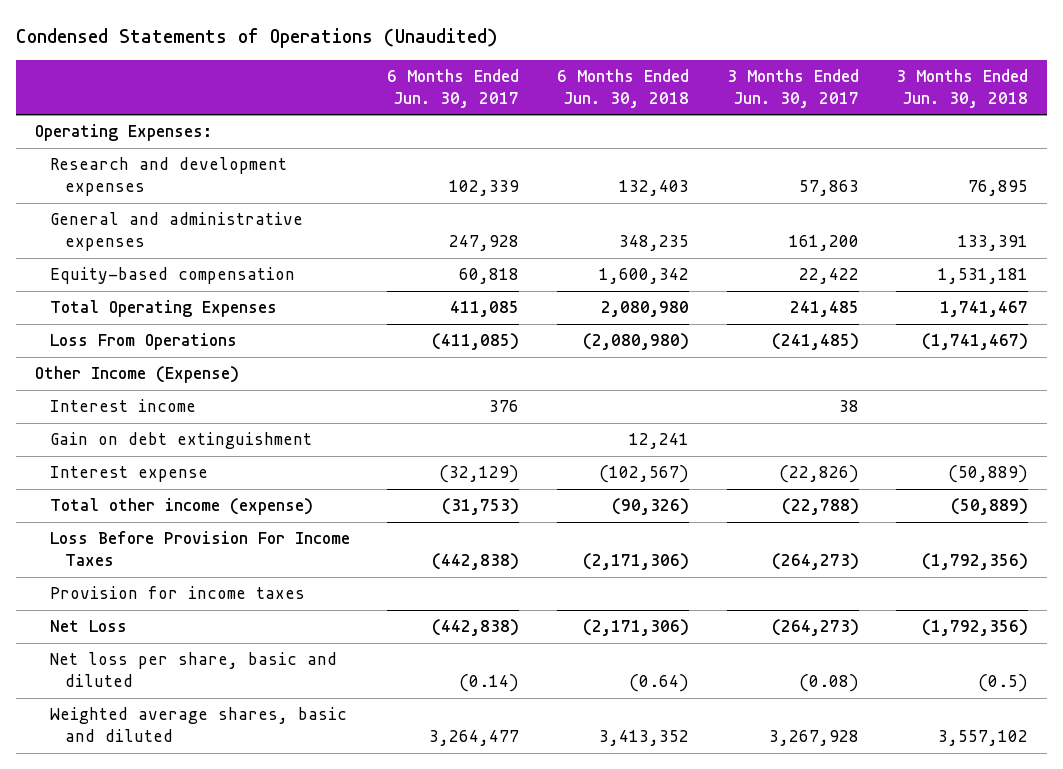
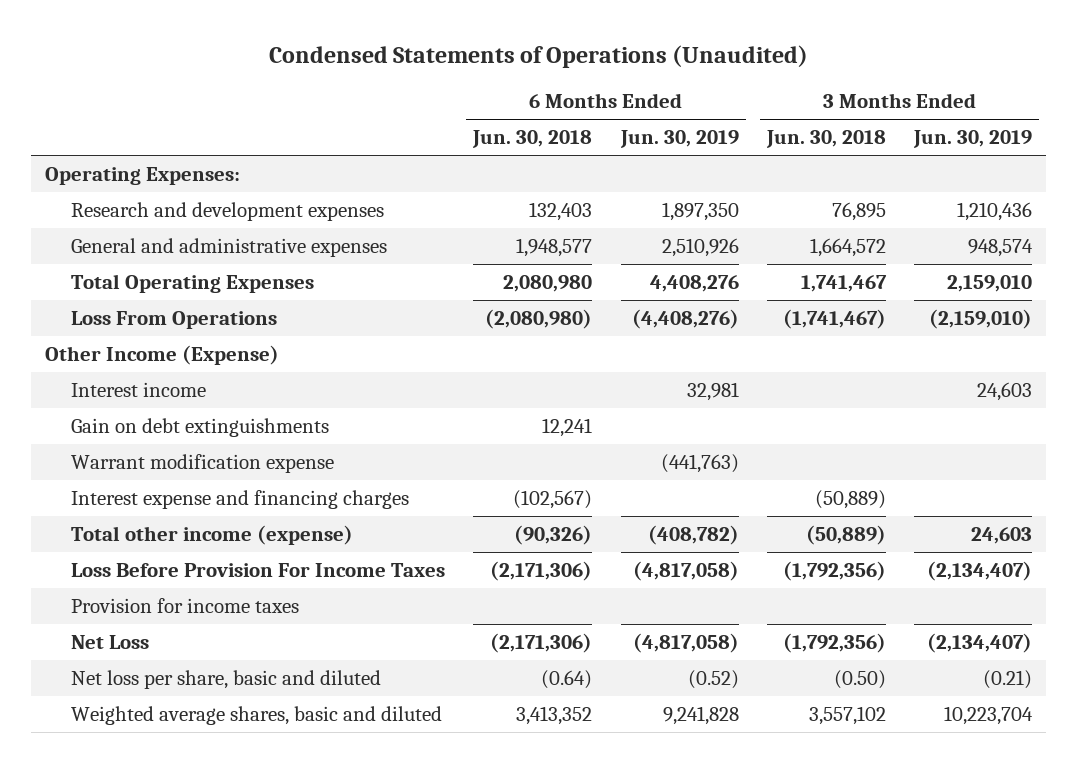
[387,69,520,108] 6 Months Ended Jun. 30, 2017 -> none
[726,69,859,108] 3 Months Ended Jun. 30, 2017 -> none
none -> [619,130,739,149] Jun. 30, 2019
none -> [913,130,1033,149] Jun. 30, 2019
[49,267,295,285] Equity-based compensation -> none
[619,235,690,252] 348,235 -> [516,237,593,257] 1,948,577
[958,235,1029,252] 133,391 -> [809,237,886,257] 1,664,572
[49,432,312,450] Gain on debt extinguishment -> [71,417,330,437] Gain on debt extinguishments
none -> [71,453,335,473] Warrant modification expense
[49,466,208,483] Interest expense -> [71,489,410,509] Interest expense and financing charges
[978,674,1029,693] (0.5) -> [833,669,886,689] (0.50)

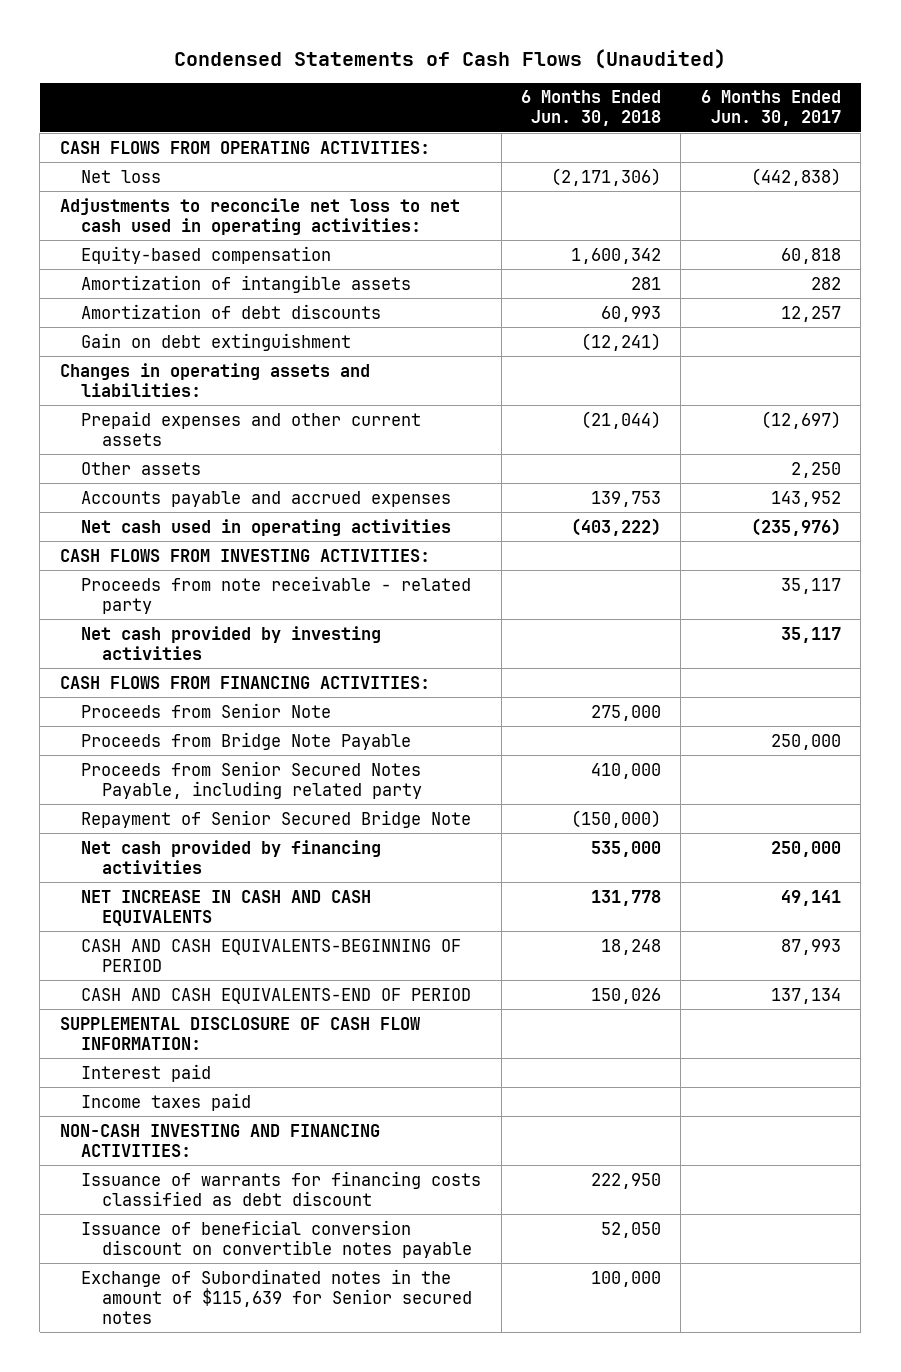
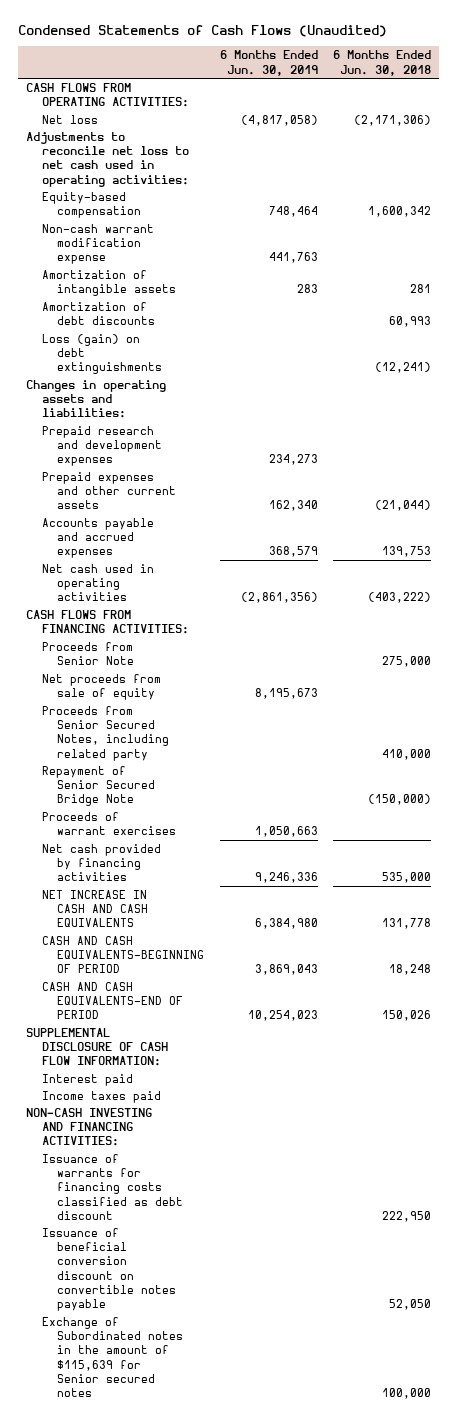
[700,90,841,127] 6 Months Ended Jun. 30, 2017 -> none
none -> [219,50,318,76] 6 Months Ended Jun. 30, 2019
none -> [41,223,154,265] Non-cash warrant modification expense
[81,332,352,351] Gain on debt extinguishment -> [41,333,163,375] Loss (gain) on debt extinguishments
none -> [41,425,163,467] Prepaid research and development expenses
[81,461,202,475] Other assets -> none
[59,548,430,562] CASH FLOWS FROM INVESTING ACTIVITIES: -> none
[81,575,472,614] Proceeds from note receivable - related party -> none
[81,625,382,660] Net cash provided by investing activities -> none
[81,731,412,750] Proceeds from Bridge Note Payable -> none
none -> [41,673,161,701] Net proceeds from sale of equity
[81,760,423,799] Proceeds from Senior Secured Notes Payable, including related party -> [41,705,170,761] Proceeds from Senior Secured Notes, including related party
none -> [41,811,177,836] Proceeds of warrant exercises

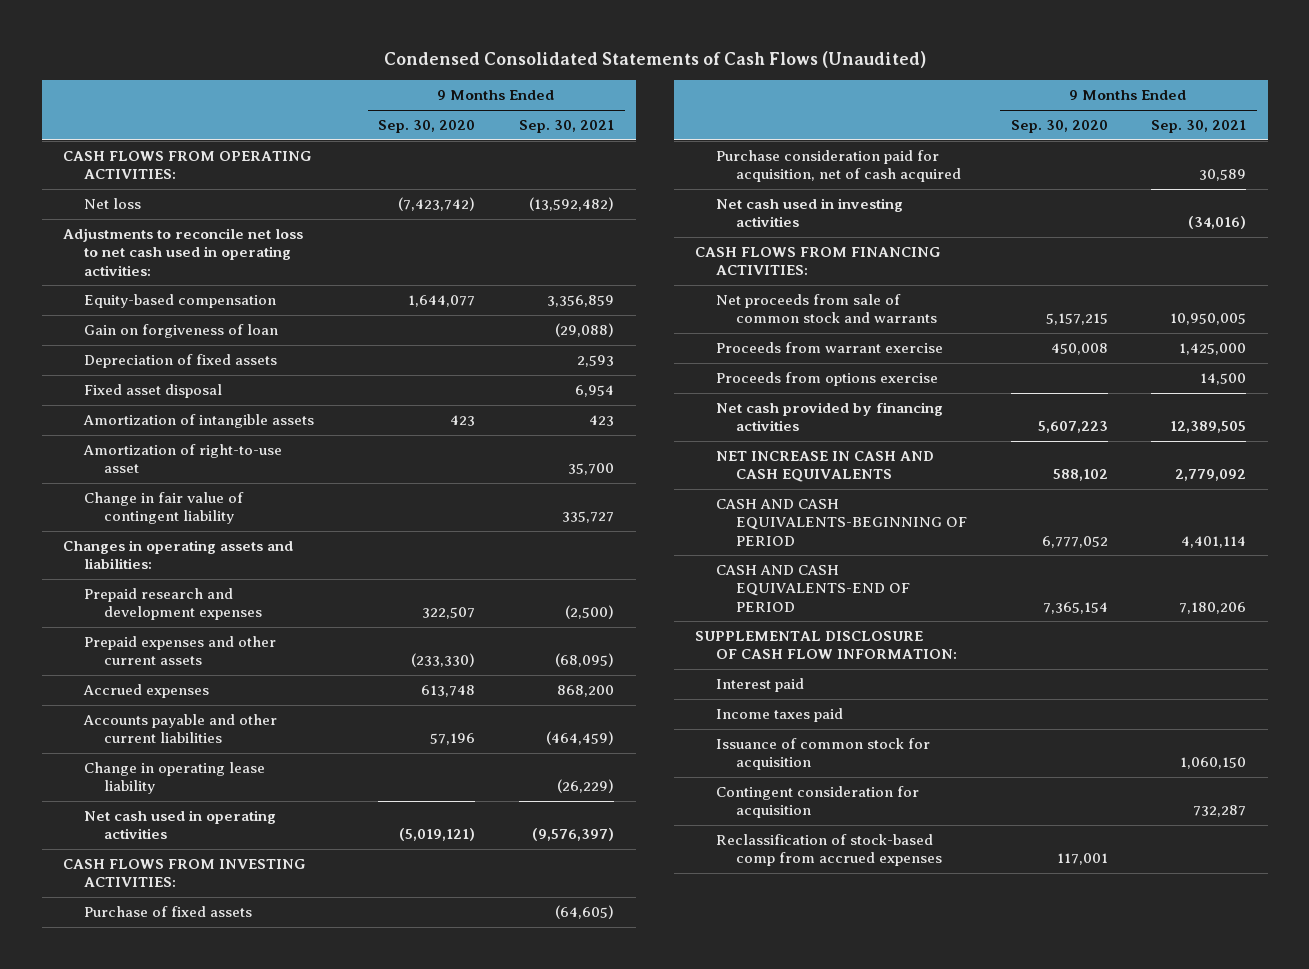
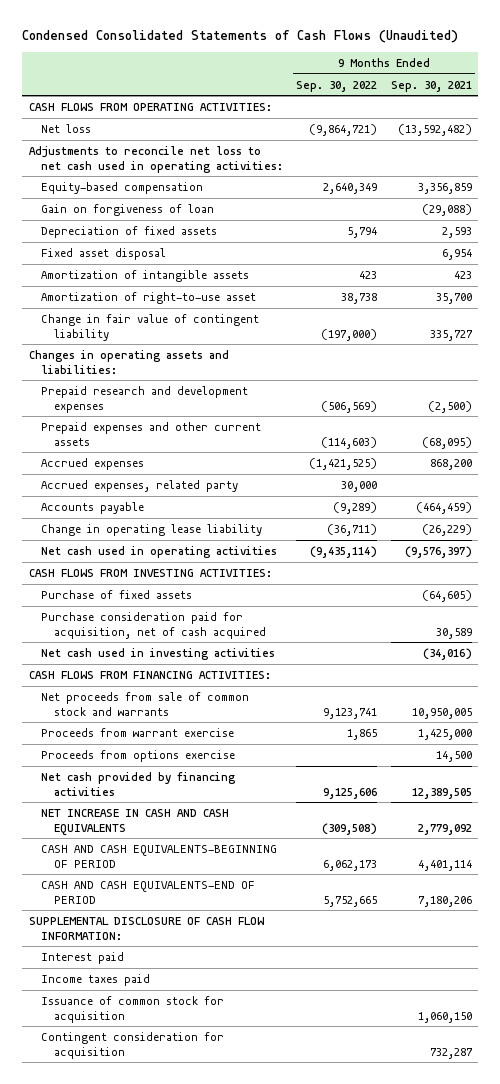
[378,120,476,134] Sep. 30, 2020 -> none
none -> [296,80,378,92] Sep. 30, 2022
none -> [41,479,239,492] Accrued expenses, related party
[82,714,277,744] Accounts payable and other current liabilities -> [41,501,145,514] Accounts payable
[715,834,943,867] Reclassification of stock-based comp from accrued expenses -> none

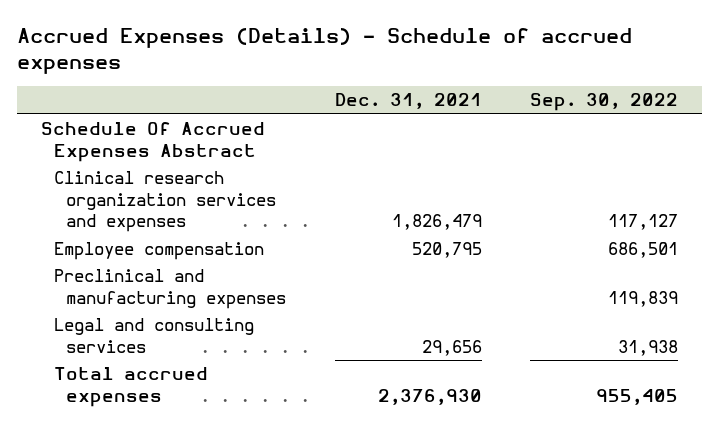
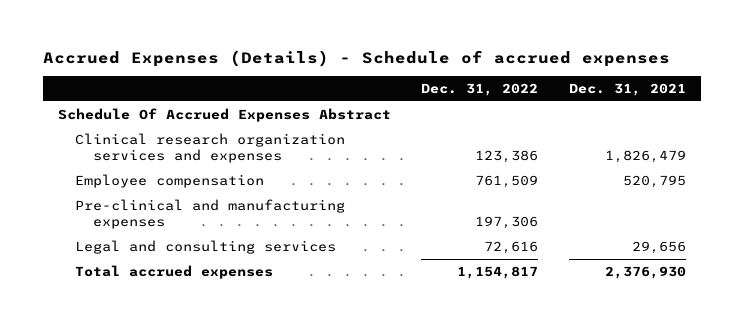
[529,93,678,112] Sep. 30, 2022 -> none
none -> [421,82,539,96] Dec. 31, 2022
[53,269,287,309] Preclinical and manufacturing expenses -> [75,199,346,230] Pre-clinical and manufacturing expenses

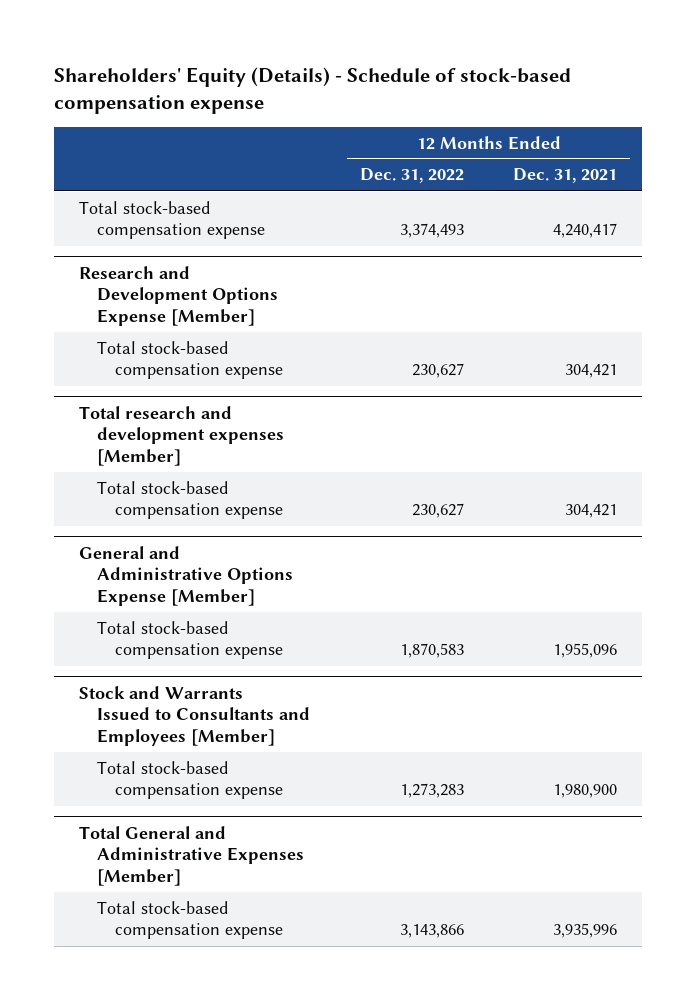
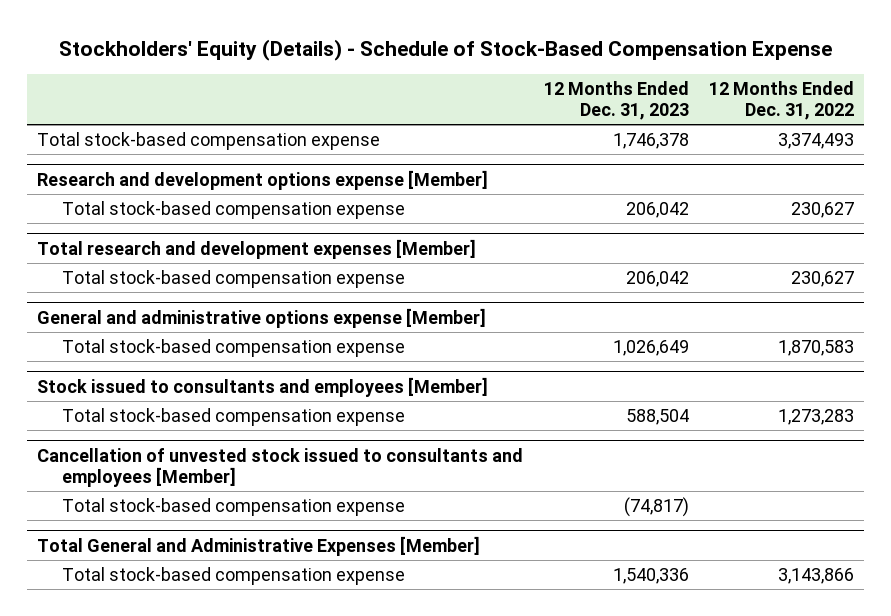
[53,66,571,115] Shareholders' Equity (Details) - Schedule of stock-based compensation expense -> [58,38,832,61] Stockholders' Equity (Details) - Schedule of Stock-Based Compensation Expense
[513,168,618,184] Dec. 31, 2021 -> none
none -> [543,80,689,121] 12 Months Ended Dec. 31, 2023
[78,265,278,327] Research and Development Options Expense [Member] -> [37,169,489,190] Research and development options expense [Member]
[78,545,293,607] General and Administrative Options Expense [Member] -> [37,307,487,328] General and administrative options expense [Member]
[78,685,310,747] Stock and Warrants Issued to Consultants and Employees [Member] -> [37,376,489,397] Stock issued to consultants and employees [Member]
none -> [37,447,524,488] Cancellation of unvested stock issued to consultants and employees [Member]
none -> [61,497,405,516] Total stock-based compensation expense

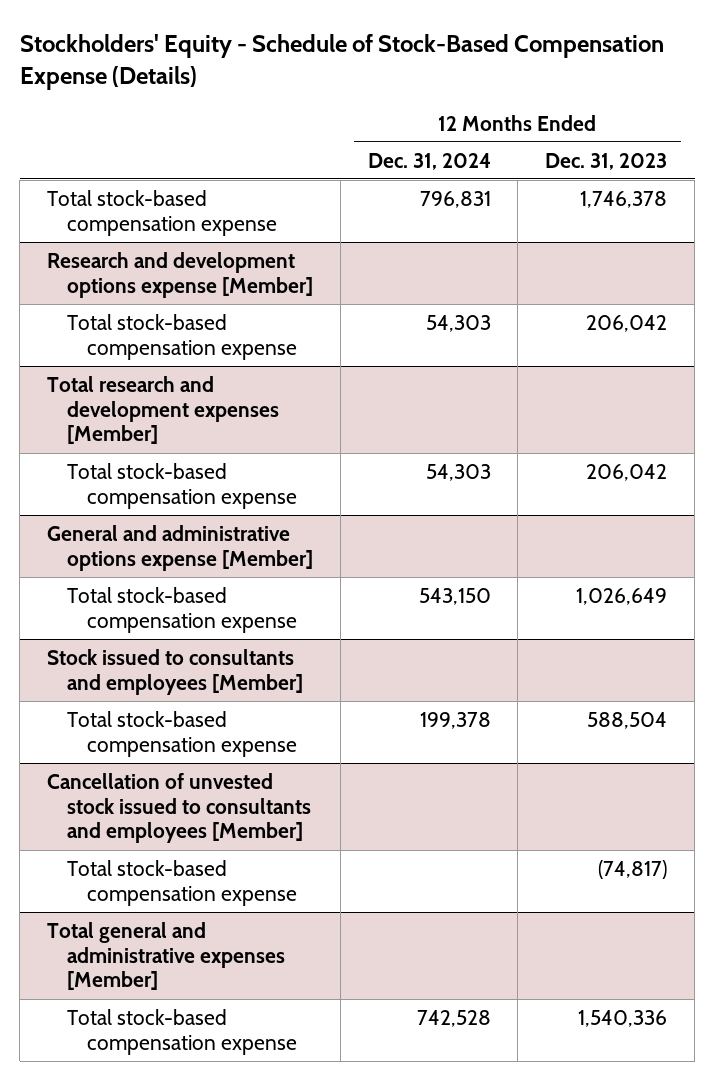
[58,38,832,61] Stockholders' Equity (Details) - Schedule of Stock-Based Compensation Expense -> [19,33,664,91] Stockholders' Equity - Schedule of Stock-Based Compensation Expense (Details)
[708,80,854,121] 12 Months Ended Dec. 31, 2022 -> none
none -> [367,152,491,170] Dec. 31, 2024
[37,535,481,556] Total General and Administrative Expenses [Member] -> [47,921,285,991] Total general and administrative expenses [Member]

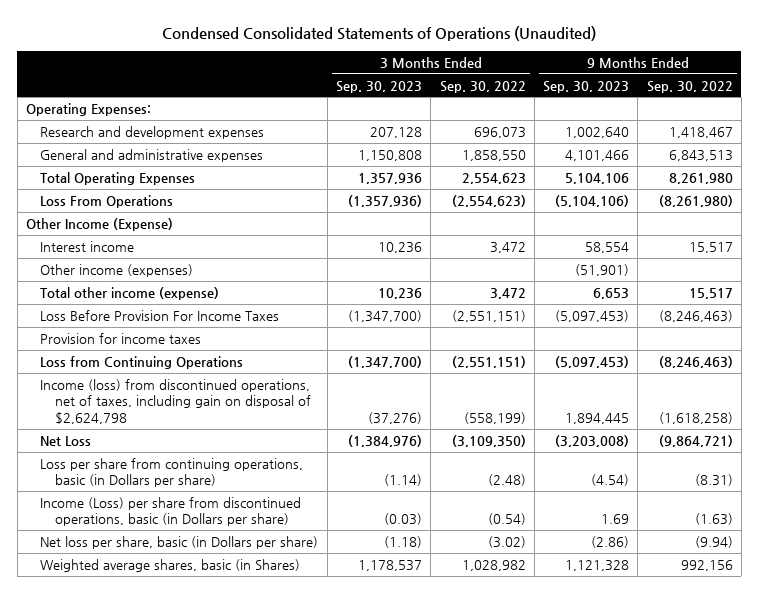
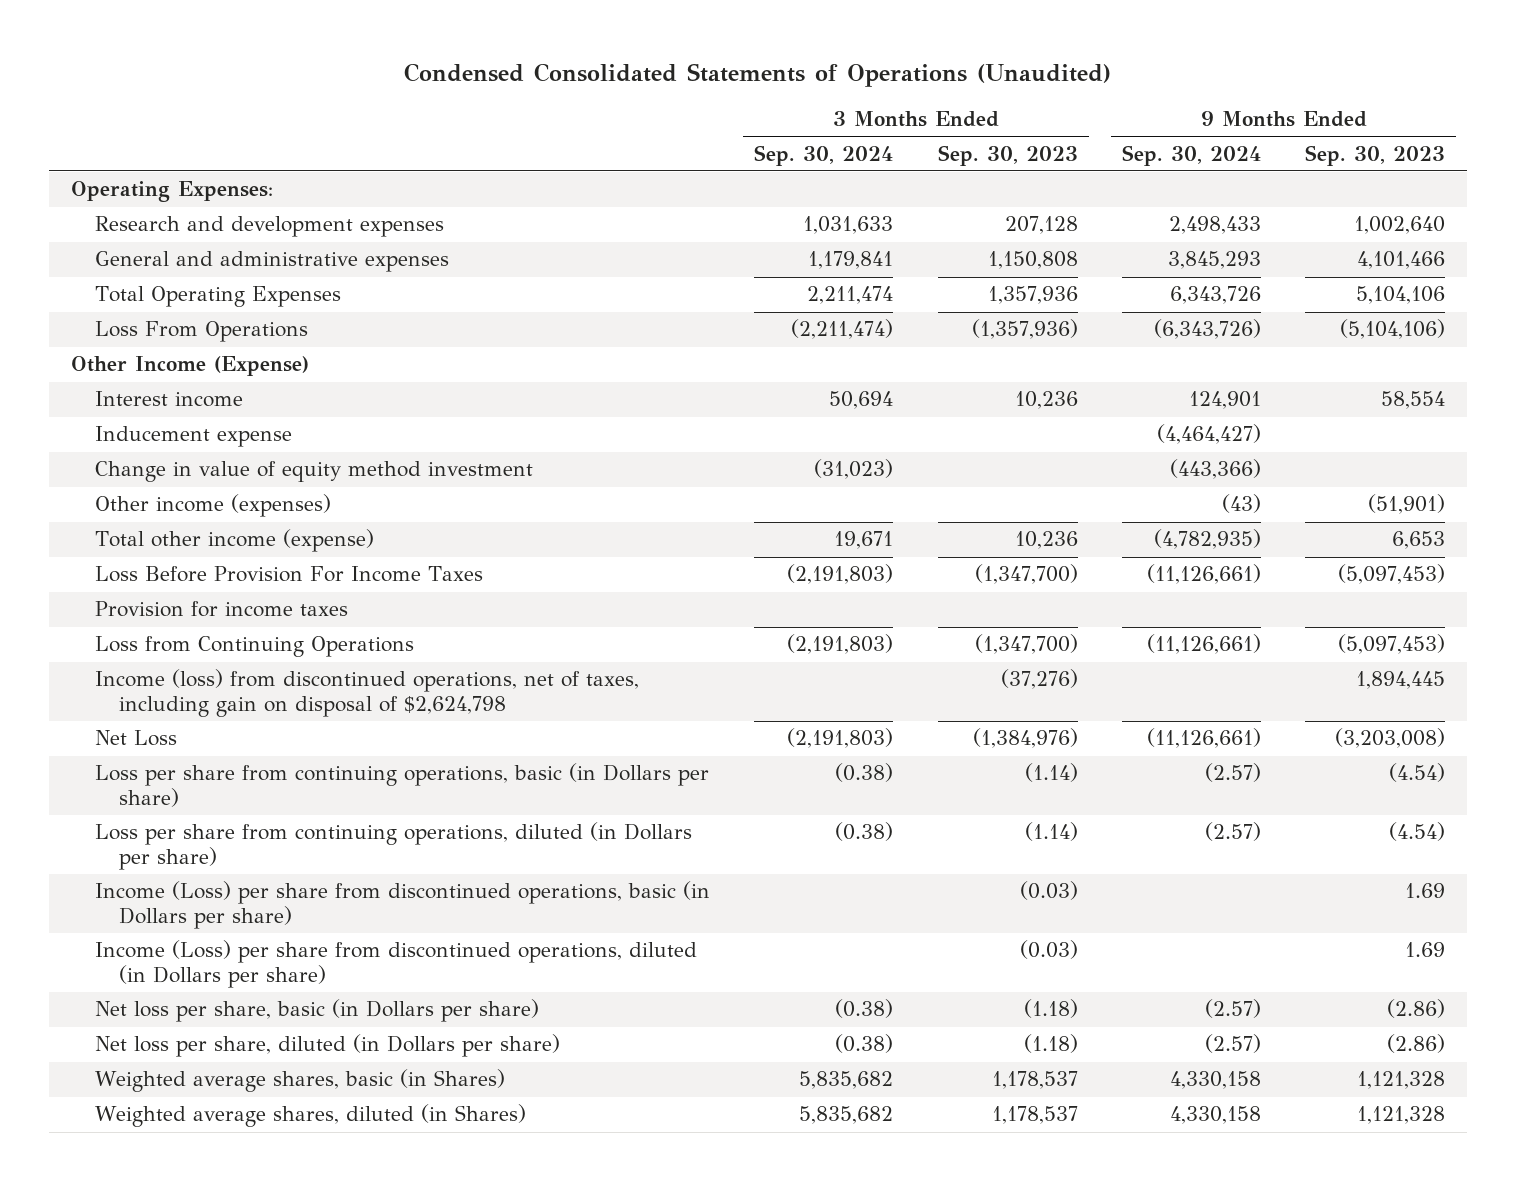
[439,80,526,93] Sep. 30, 2022 -> none
[646,80,733,93] Sep. 30, 2022 -> none
none -> [754,144,894,166] Sep. 30, 2024
none -> [1121,144,1261,166] Sep. 30, 2024
none -> [94,426,292,448] Inducement expense
none -> [94,461,533,483] Change in value of equity method investment
none -> [94,822,692,871] Loss per share from continuing operations, diluted (in Dollars per share)
none -> [94,940,697,989] Income (Loss) per share from discontinued operations, diluted (in Dollars per share)
none -> [94,1034,560,1058] Net loss per share, diluted (in Dollars per share)
none -> [94,1104,526,1128] Weighted average shares, diluted (in Shares)

